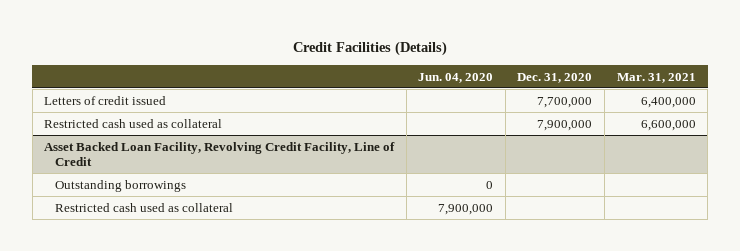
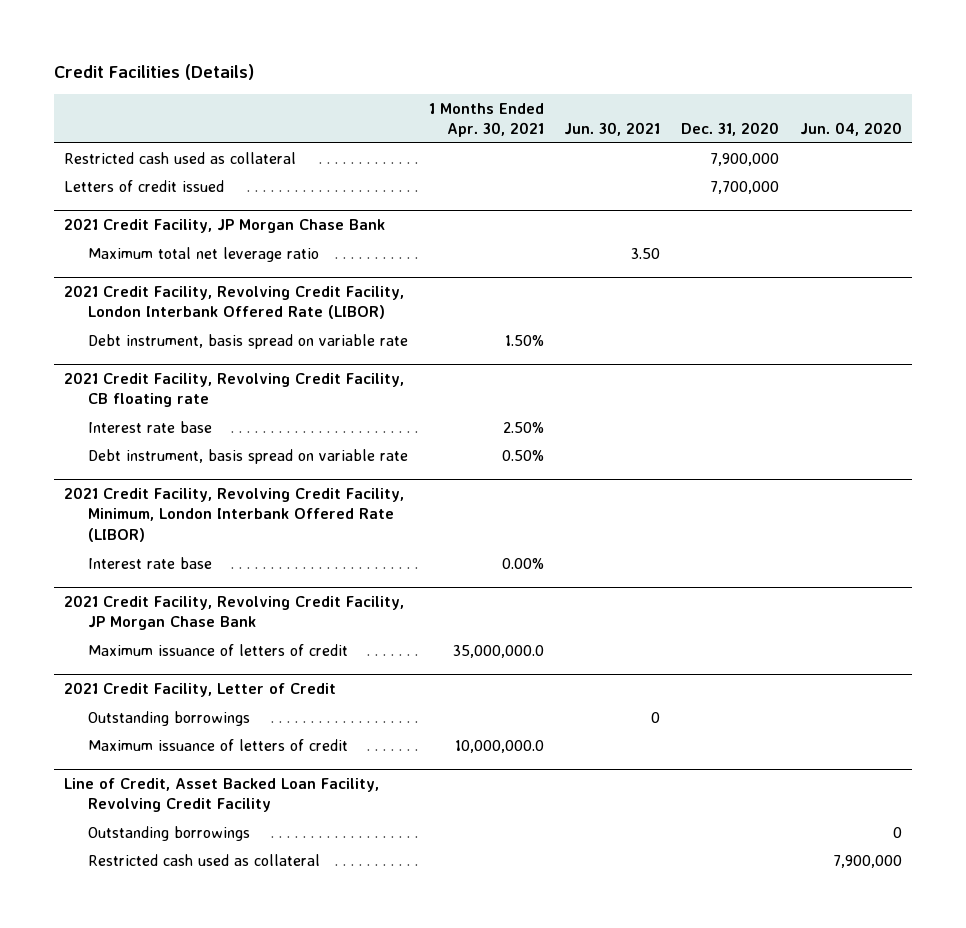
[616,72,696,83] Mar. 31, 2021 -> none
none -> [428,102,544,138] 1 Months Ended Apr. 30, 2021
none -> [564,122,661,137] Jun. 30, 2021
[44,95,167,105] Letters of credit issued -> [63,179,224,192] Letters of credit issued
none -> [63,217,385,233] 2021 Credit Facility, JP Morgan Chase Bank
none -> [87,246,319,262] Maximum total net leverage ratio
none -> [63,284,404,320] 2021 Credit Facility, Revolving Credit Facility, London Interbank Offered Rate (LIBOR)
none -> [87,333,408,349] Debt instrument, basis spread on variable rate
none -> [63,371,404,408] 2021 Credit Facility, Revolving Credit Facility, CB floating rate
none -> [87,420,212,433] Interest rate base
none -> [87,448,408,464] Debt instrument, basis spread on variable rate
none -> [63,486,404,542] 2021 Credit Facility, Revolving Credit Facility, Minimum, London Interbank Offered Rate (LIBOR)
none -> [87,556,212,569] Interest rate base
none -> [63,594,404,631] 2021 Credit Facility, Revolving Credit Facility, JP Morgan Chase Bank
none -> [87,643,348,656] Maximum issuance of letters of credit
none -> [63,681,336,697] 2021 Credit Facility, Letter of Credit
none -> [87,710,250,726] Outstanding borrowings
none -> [87,738,348,751] Maximum issuance of letters of credit
[44,141,396,166] Asset Backed Loan Facility, Revolving Credit Facility, Line of Credit -> [63,777,379,813] Line of Credit, Asset Backed Loan Facility, Revolving Credit Facility

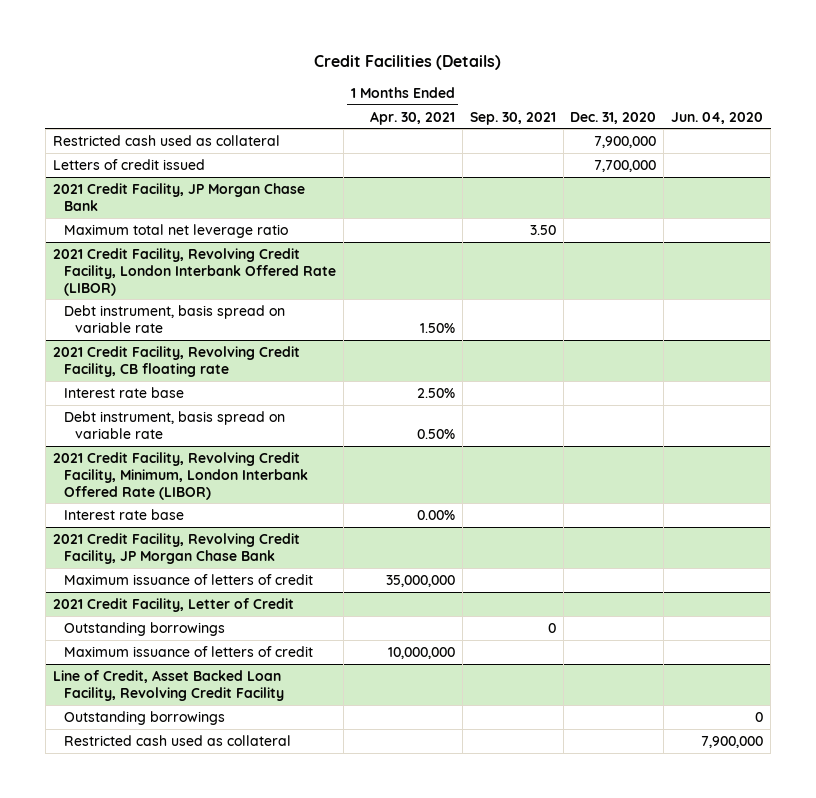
[564,122,661,137] Jun. 30, 2021 -> none
none -> [469,111,556,125] Sep. 30, 2021
[452,644,544,658] 35,000,000.0 -> [385,574,455,587] 35,000,000
[454,739,544,753] 10,000,000.0 -> [387,646,455,659] 10,000,000

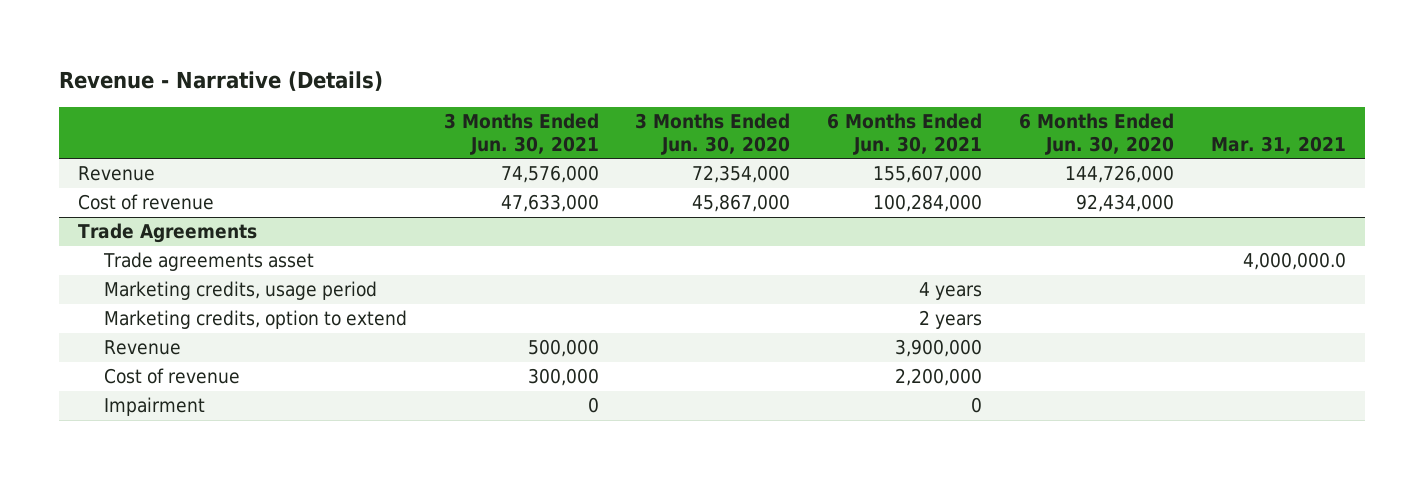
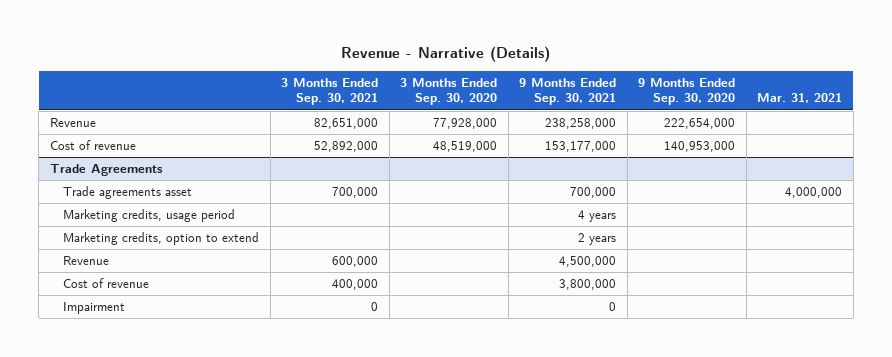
[443,112,599,155] 3 Months Ended Jun. 30, 2021 -> none
[635,112,791,155] 3 Months Ended Jun. 30, 2020 -> none
[827,112,983,155] 6 Months Ended Jun. 30, 2021 -> none
[1019,112,1175,155] 6 Months Ended Jun. 30, 2020 -> none
none -> [281,77,379,106] 3 Months Ended Sep. 30, 2021
none -> [400,77,498,106] 3 Months Ended Sep. 30, 2020
none -> [519,77,617,106] 9 Months Ended Sep. 30, 2021
none -> [638,77,736,106] 9 Months Ended Sep. 30, 2020
[1243,252,1347,271] 4,000,000.0 -> [785,186,843,198] 4,000,000

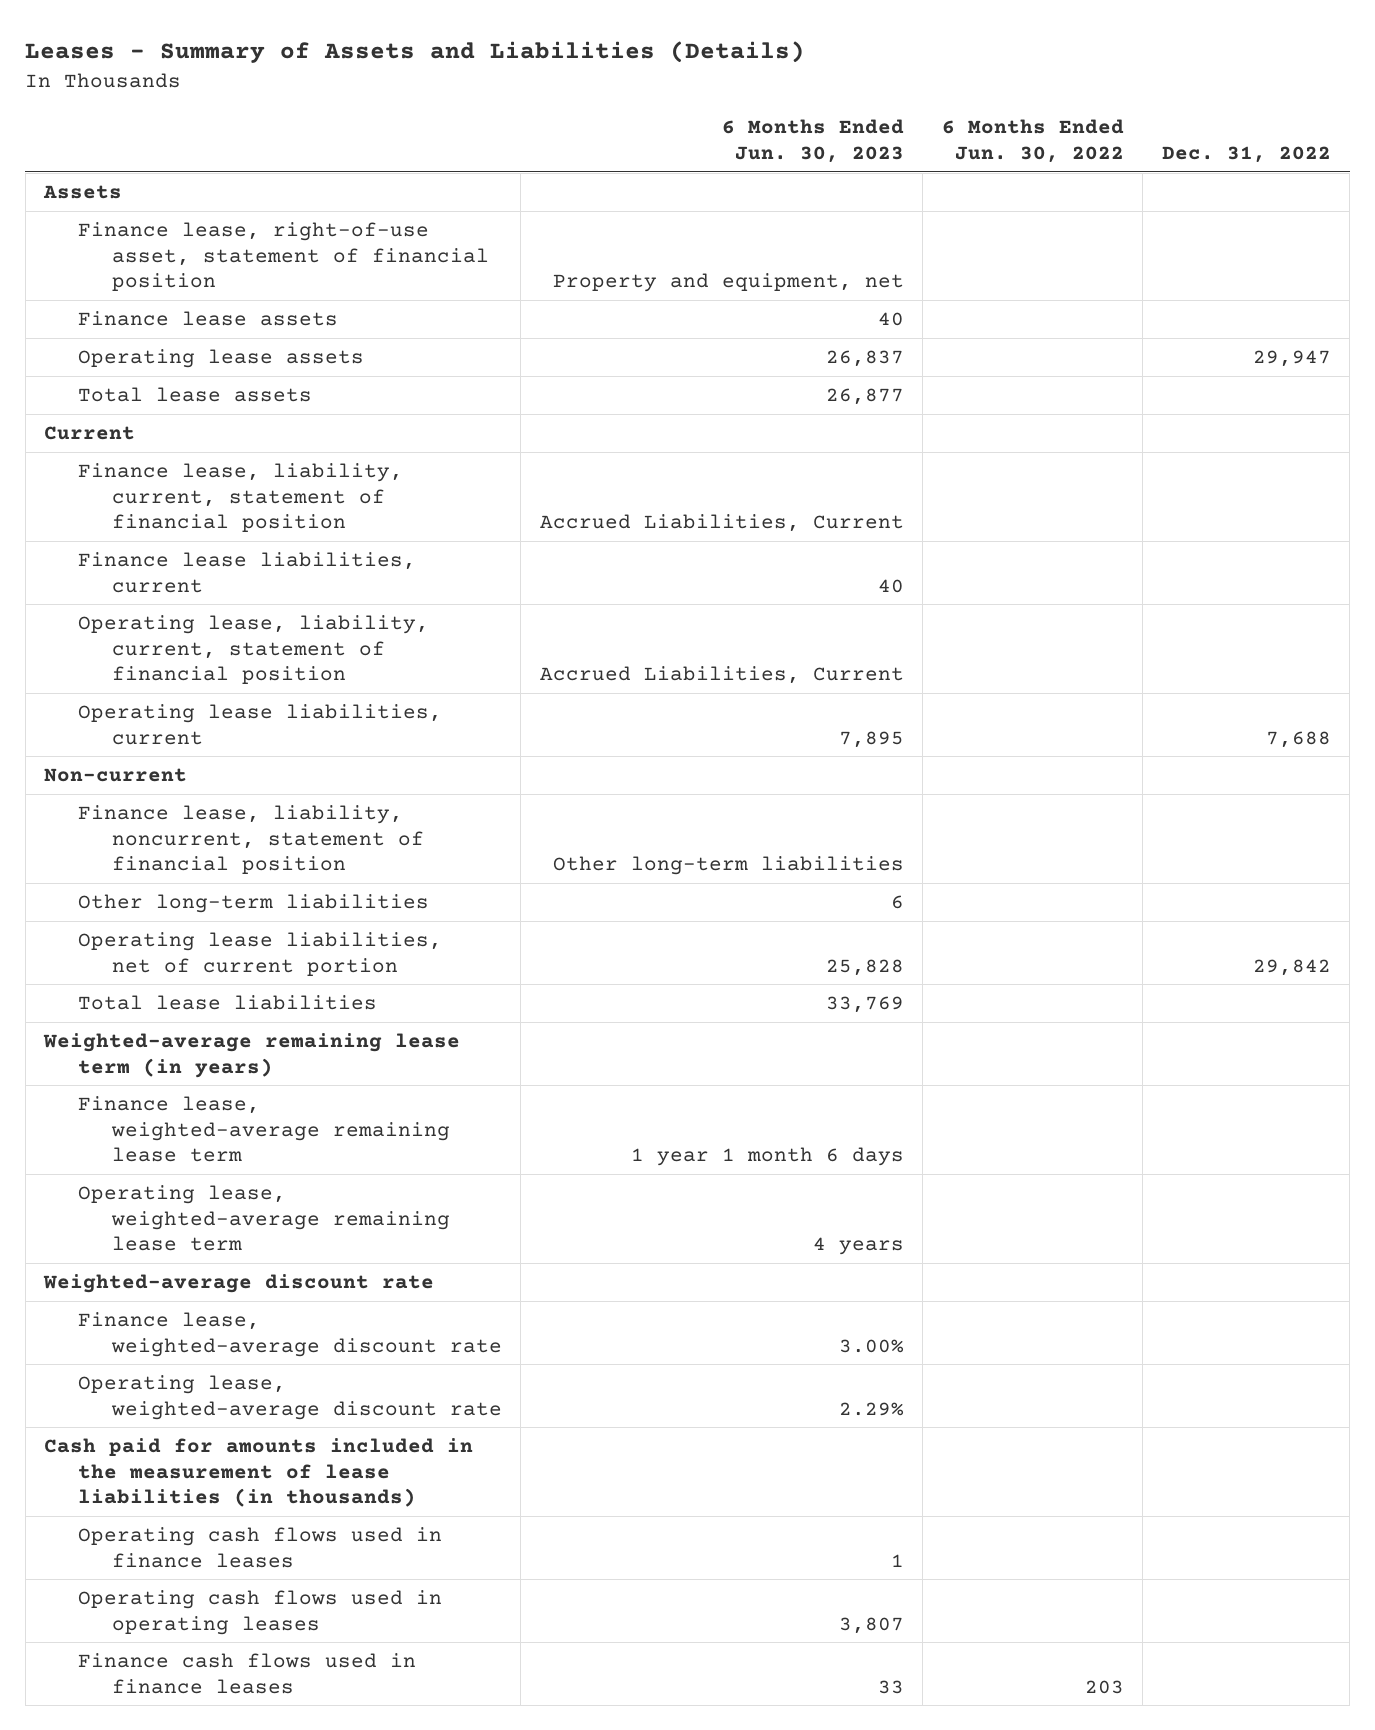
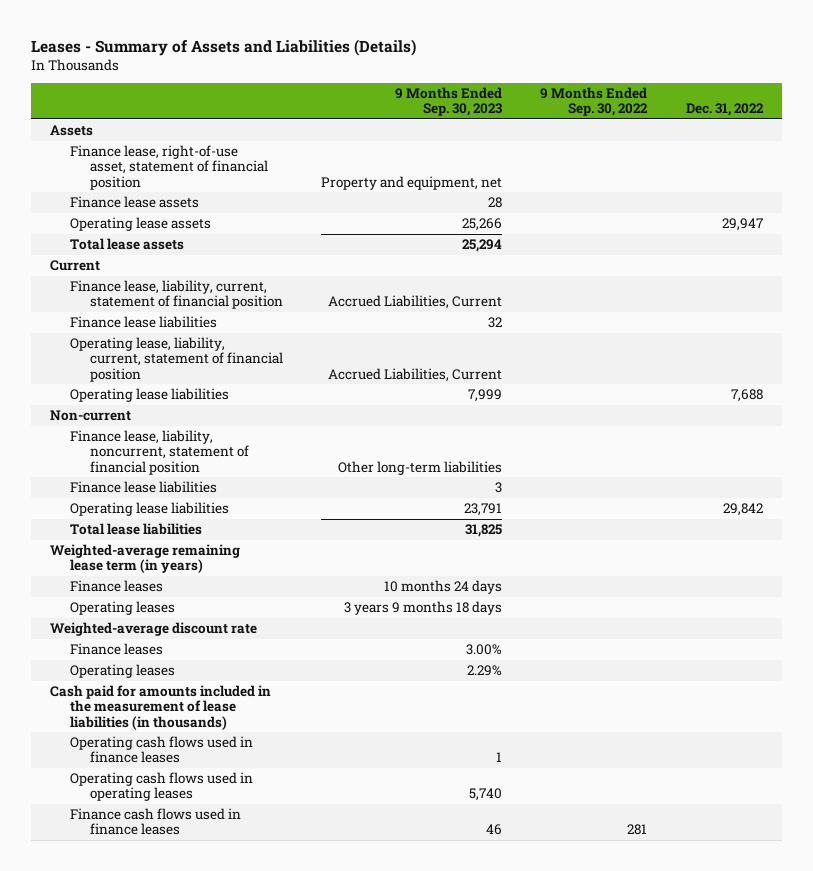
[721,119,904,163] 6 Months Ended Jun. 30, 2023 -> none
[941,119,1124,163] 6 Months Ended Jun. 30, 2022 -> none
none -> [395,87,503,117] 9 Months Ended Sep. 30, 2023
none -> [540,87,649,117] 9 Months Ended Sep. 30, 2022
[78,552,417,593] Finance lease liabilities, current -> [70,316,218,329] Finance lease liabilities
[78,704,443,745] Operating lease liabilities, current -> [70,388,230,403] Operating lease liabilities
[78,894,430,914] Other long-term liabilities -> [70,481,218,494] Finance lease liabilities
[78,932,443,976] Operating lease liabilities, net of current portion -> [70,502,230,517] Operating lease liabilities
[78,1096,450,1162] Finance lease, weighted-average remaining lease term -> [70,580,164,593] Finance leases
[78,1185,450,1251] Operating lease, weighted-average remaining lease term -> [70,601,176,616] Operating leases
[78,1312,502,1357] Finance lease, weighted-average discount rate -> [70,643,164,656] Finance leases
[78,1375,502,1420] Operating lease, weighted-average discount rate -> [70,664,176,679] Operating leases

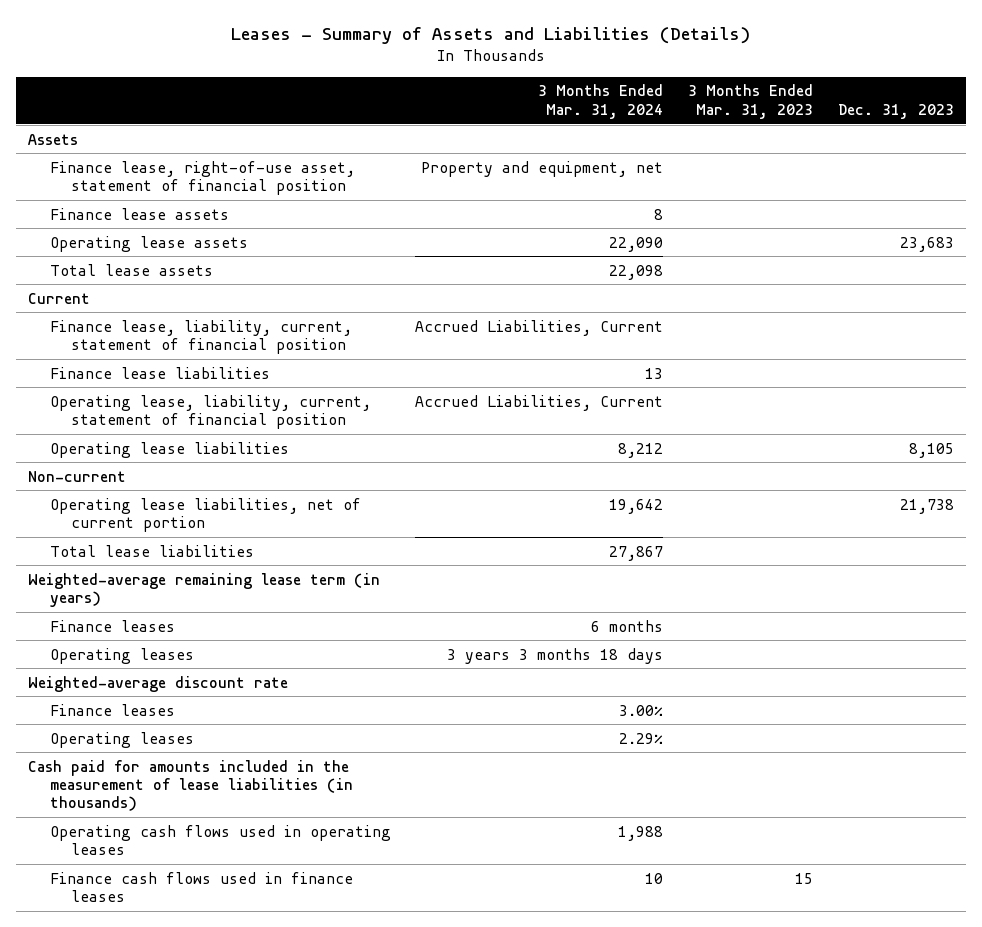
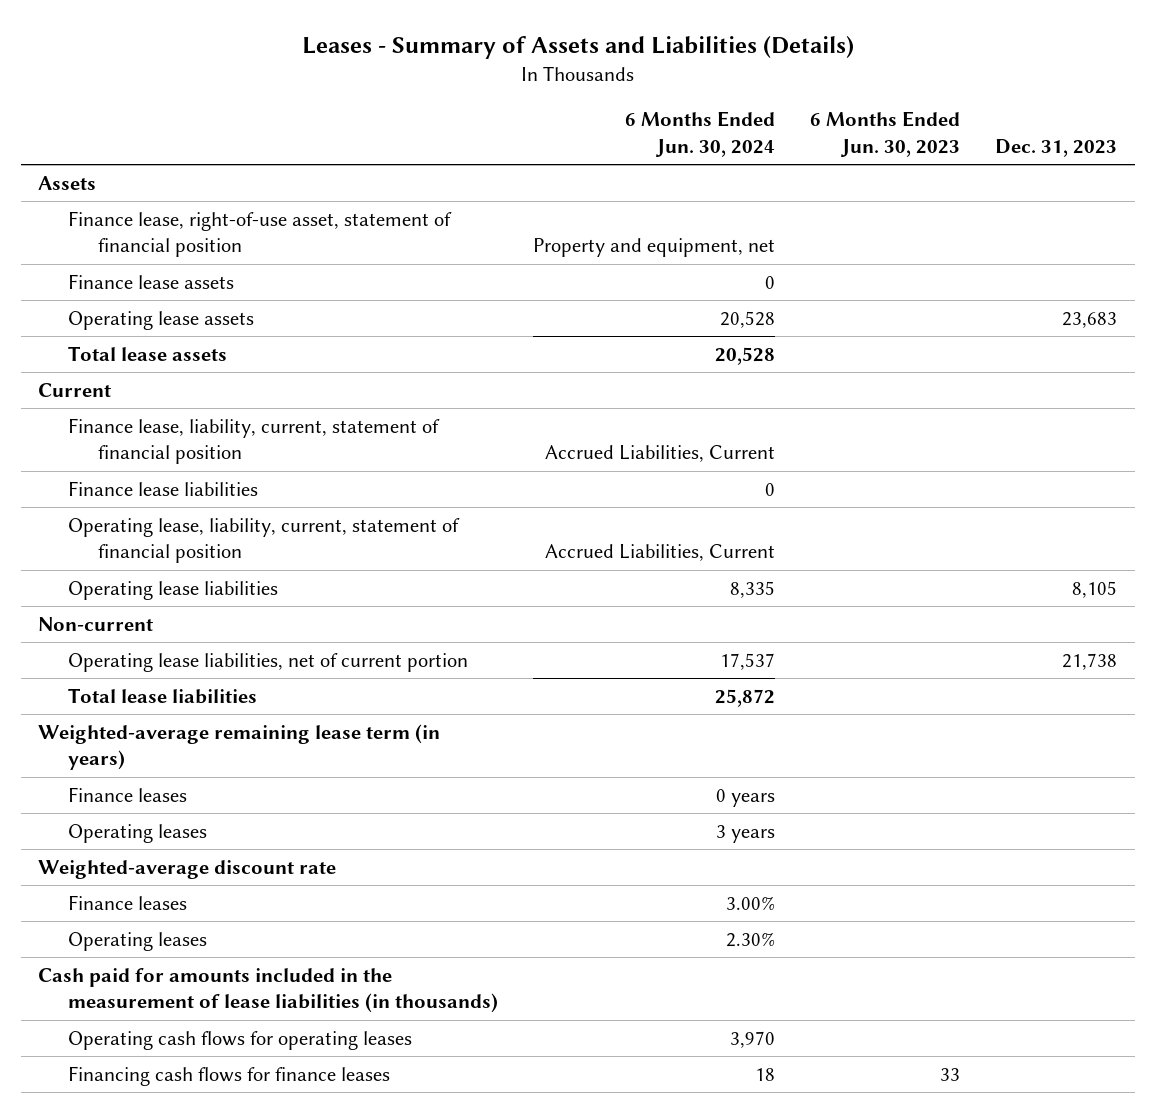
[538,84,664,119] 3 Months Ended Mar. 31, 2024 -> none
[688,84,814,119] 3 Months Ended Mar. 31, 2023 -> none
none -> [625,111,776,157] 6 Months Ended Jun. 30, 2024
none -> [810,111,961,157] 6 Months Ended Jun. 30, 2023
[49,824,391,855] Operating cash flows used in operating leases -> [68,1030,413,1050] Operating cash flows for operating leases
[49,871,353,902] Finance cash flows used in finance leases -> [68,1065,391,1086] Financing cash flows for finance leases

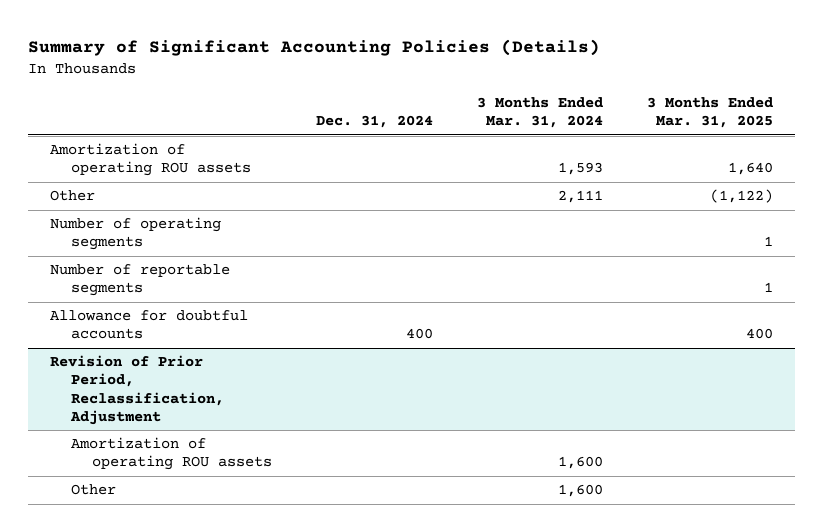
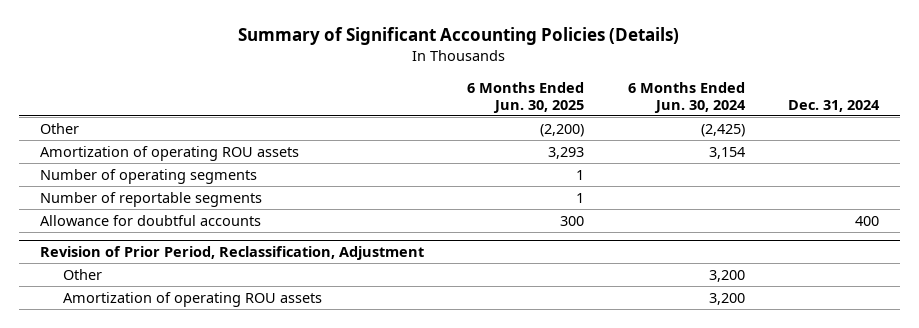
[477,97,604,129] 3 Months Ended Mar. 31, 2024 -> none
[646,97,773,129] 3 Months Ended Mar. 31, 2025 -> none
none -> [467,81,585,113] 6 Months Ended Jun. 30, 2025
none -> [627,81,746,113] 6 Months Ended Jun. 30, 2024
[49,143,252,177] Amortization of operating ROU assets -> [40,145,300,161] Amortization of operating ROU assets
[71,437,273,471] Amortization of operating ROU assets -> [62,291,322,307] Amortization of operating ROU assets

